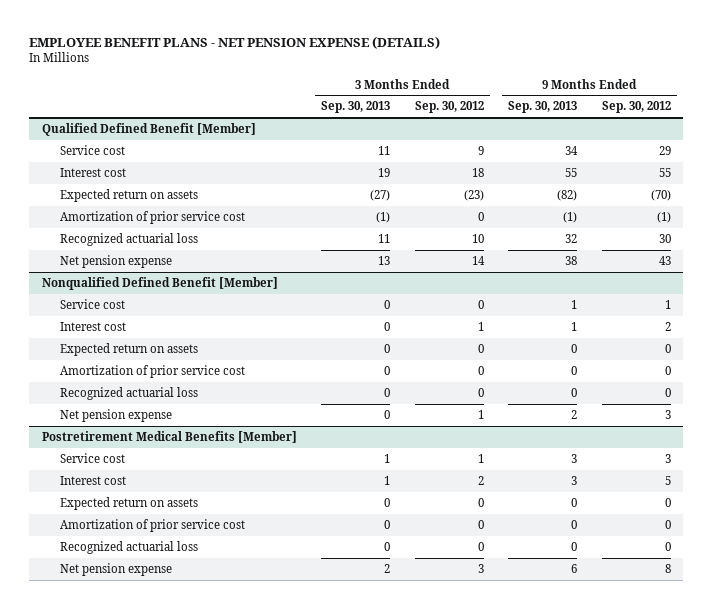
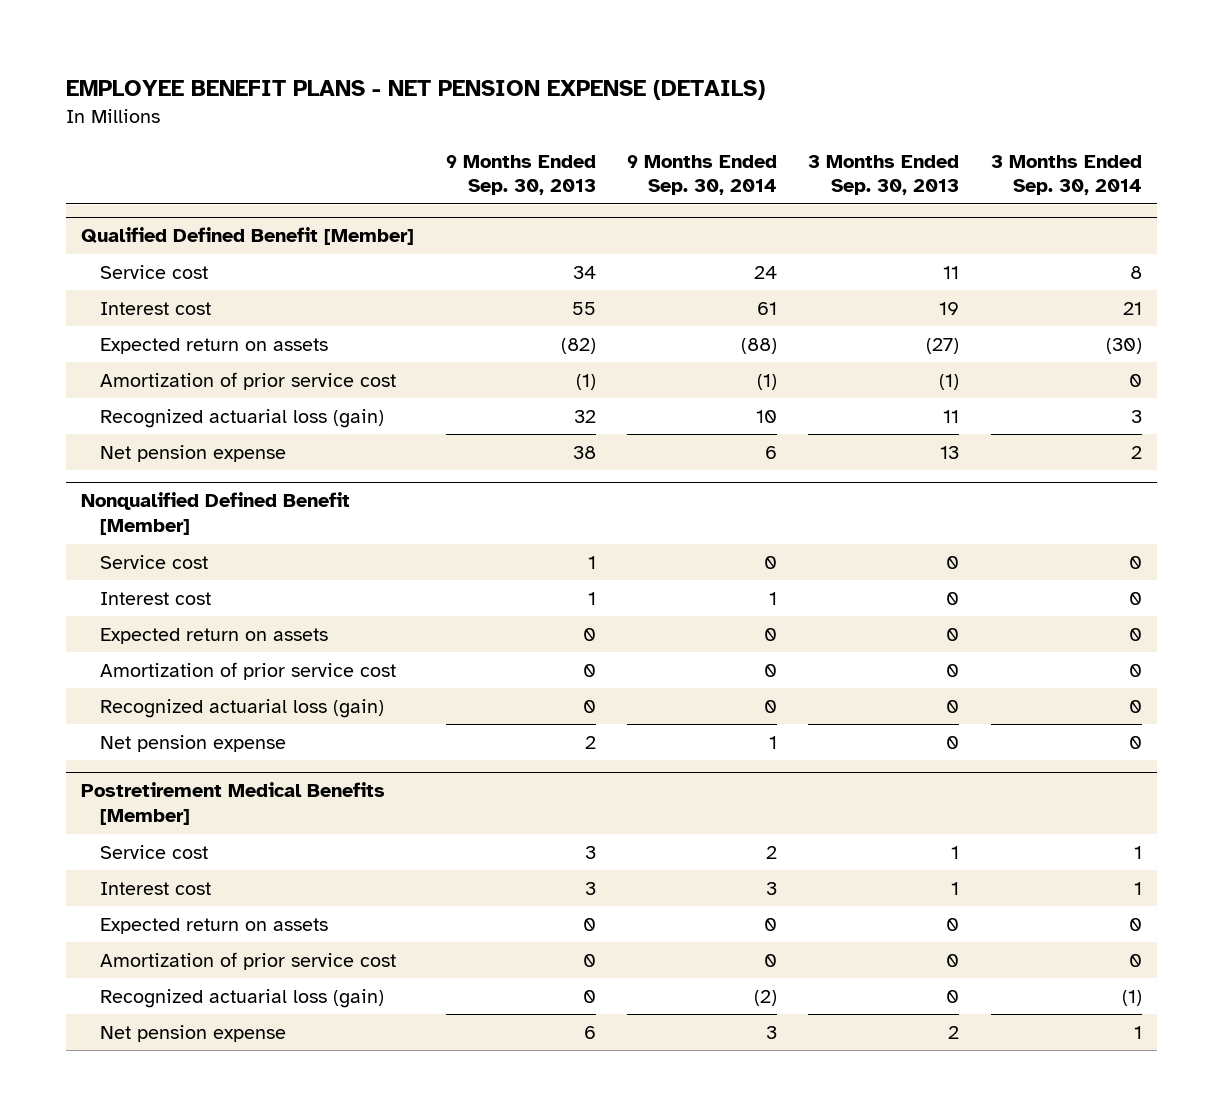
[414,101,484,114] Sep. 30, 2012 -> none
[601,101,671,114] Sep. 30, 2012 -> none
none -> [627,154,778,196] 9 Months Ended Sep. 30, 2014
none -> [990,154,1142,196] 3 Months Ended Sep. 30, 2014
[59,232,198,246] Recognized actuarial loss -> [99,408,384,428] Recognized actuarial loss (gain)
[59,386,198,400] Recognized actuarial loss -> [99,698,384,718] Recognized actuarial loss (gain)
[59,540,198,554] Recognized actuarial loss -> [99,988,384,1008] Recognized actuarial loss (gain)

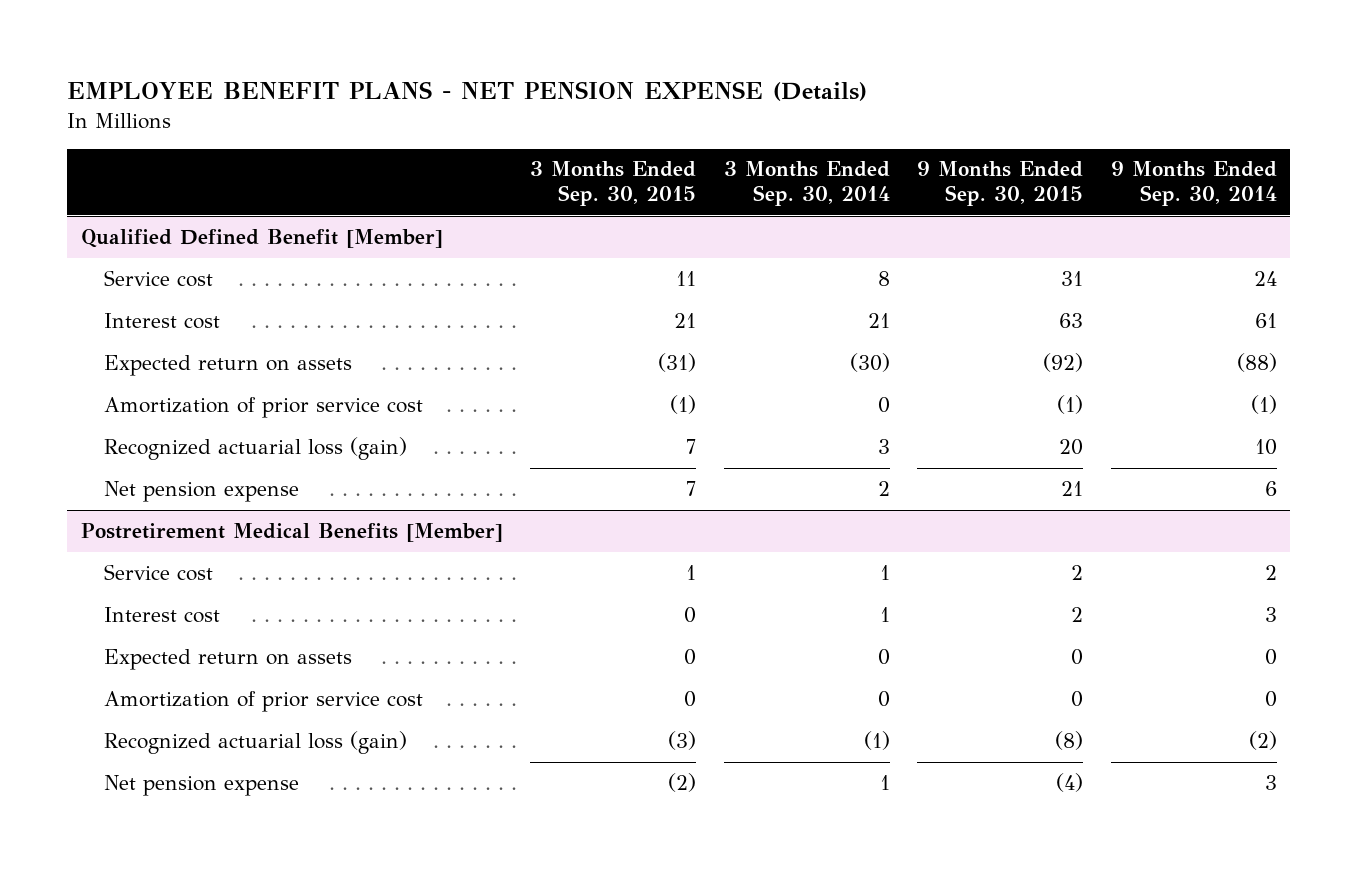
[65,80,765,101] EMPLOYEE BENEFIT PLANS - NET PENSION EXPENSE (DETAILS) -> [67,81,868,102] EMPLOYEE BENEFIT PLANS - NET PENSION EXPENSE (Details)
[445,154,596,196] 9 Months Ended Sep. 30, 2013 -> none
[808,154,960,196] 3 Months Ended Sep. 30, 2013 -> none
none -> [530,161,697,207] 3 Months Ended Sep. 30, 2015
none -> [917,161,1084,207] 9 Months Ended Sep. 30, 2015
[81,492,351,536] Nonqualified Defined Benefit [Member] -> none
[99,554,208,569] Service cost -> none
[99,591,211,605] Interest cost -> none
[99,627,328,644] Expected return on assets -> none
[99,661,396,680] Amortization of prior service cost -> none
[99,698,384,718] Recognized actuarial loss (gain) -> none
[99,734,286,752] Net pension expense -> none

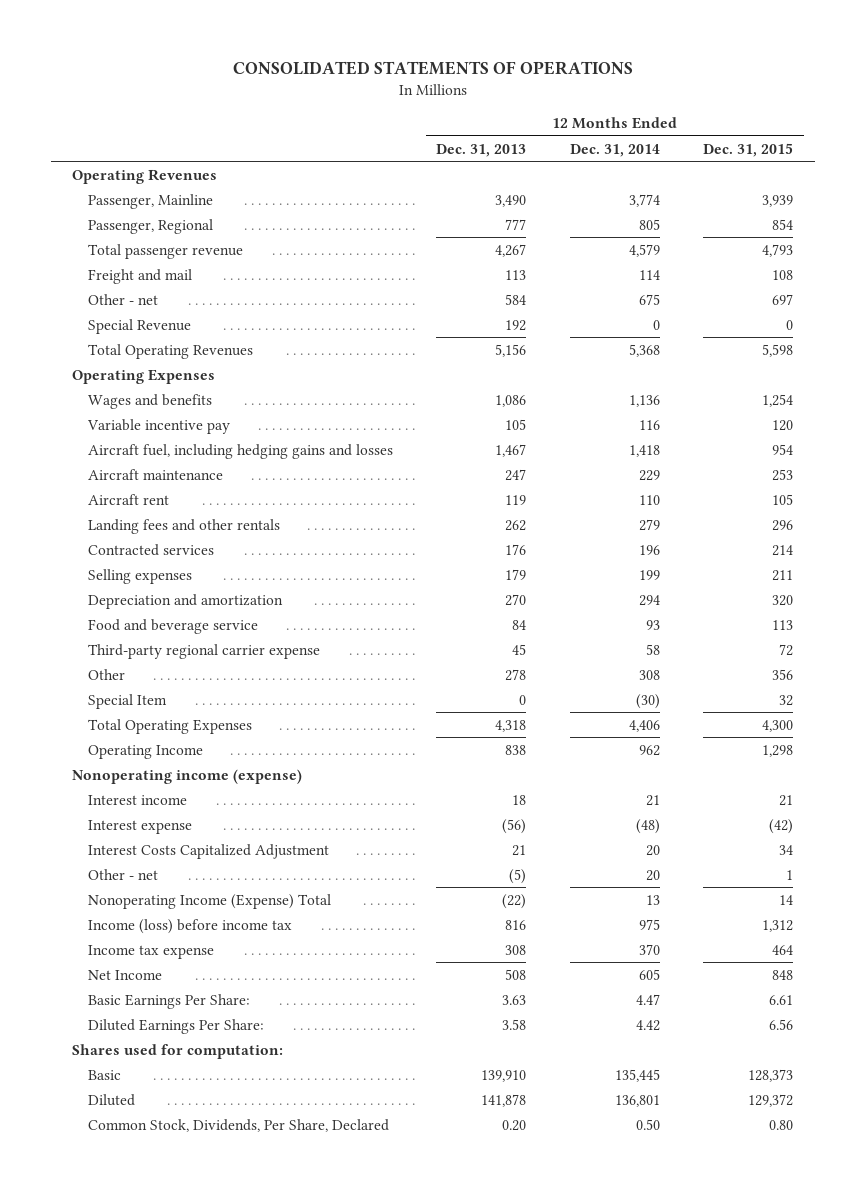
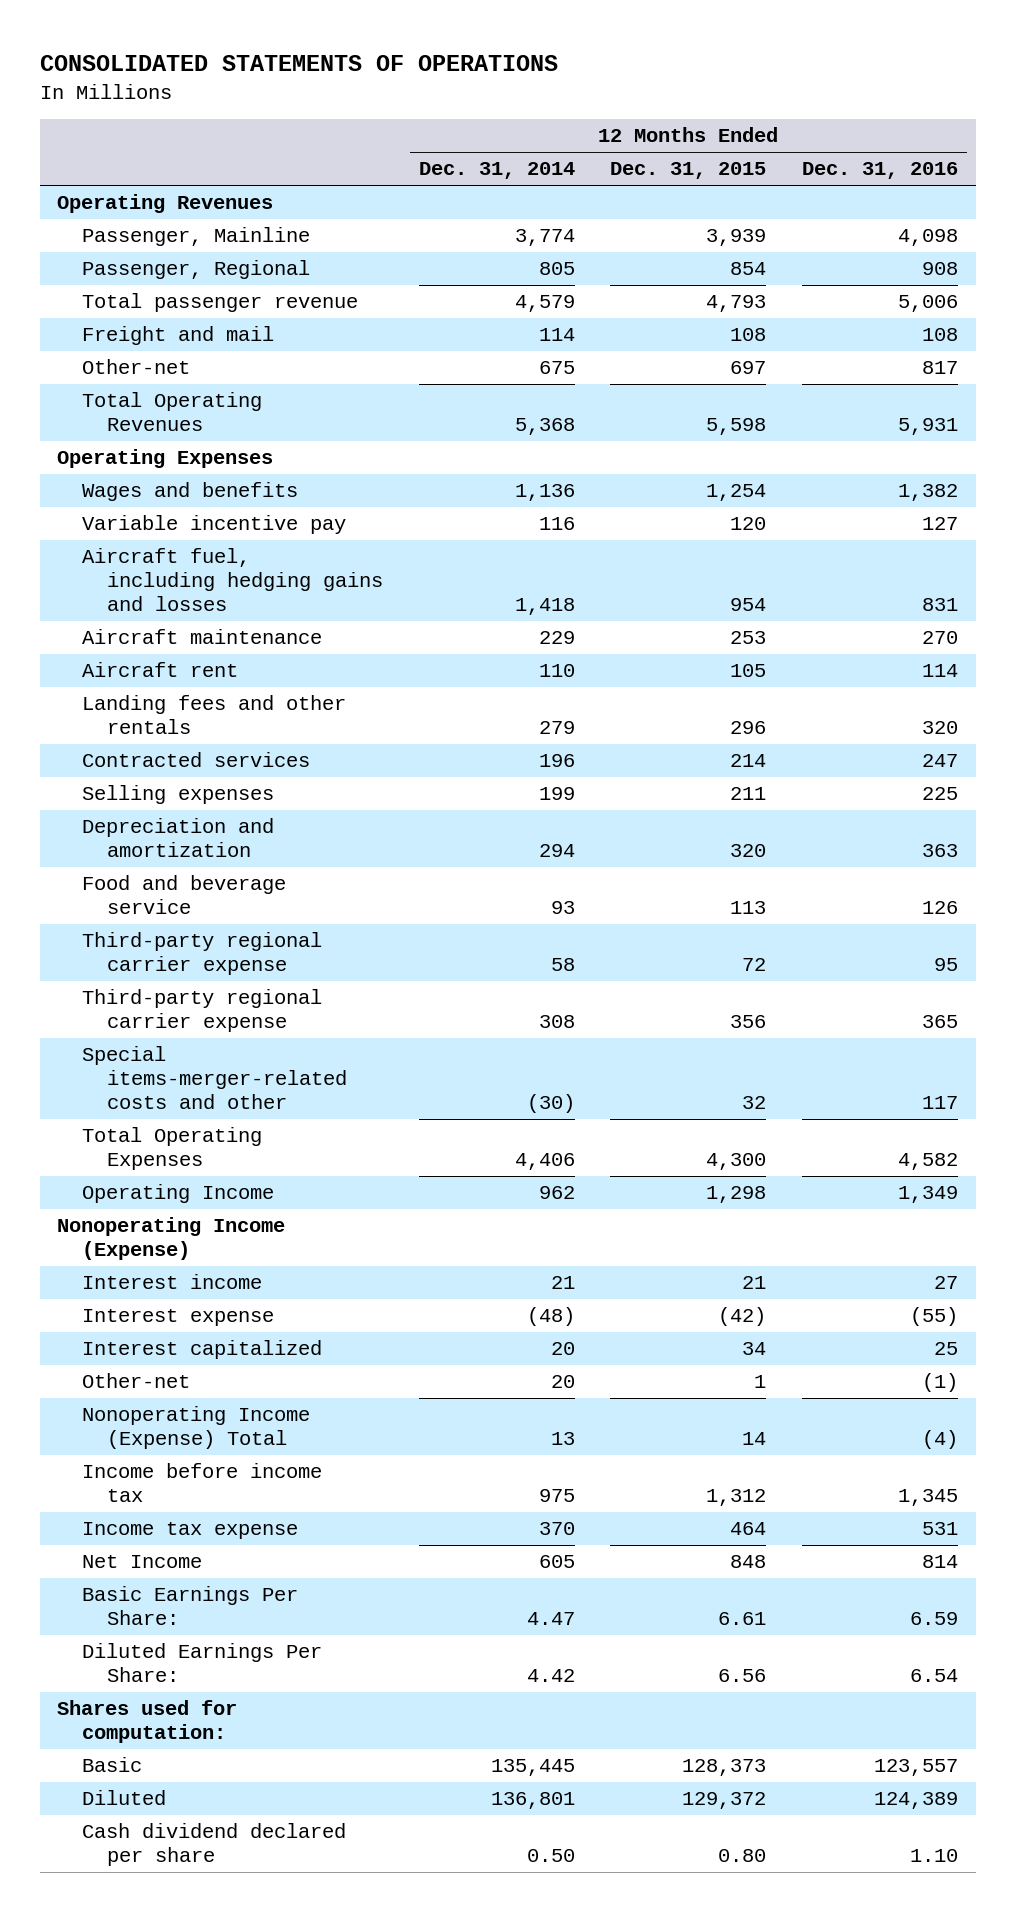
[436,143,527,157] Dec. 31, 2013 -> none
none -> [801,162,958,180] Dec. 31, 2016
[88,318,192,334] Special Revenue -> none
[88,293,159,305] Other - net -> [82,359,191,375] Other-net
[88,668,126,680] Other -> [82,989,323,1033] Third-party regional carrier expense
[88,693,168,709] Special Item -> [82,1046,347,1110] Special items-merger-related costs and other
[72,768,303,784] Nonoperating income (expense) -> [57,1217,286,1261] Nonoperating Income (Expense)
[88,843,330,859] Interest Costs Capitalized Adjustment -> [82,1340,323,1360] Interest capitalized
[88,868,159,880] Other - net -> [82,1373,191,1389] Other-net
[88,918,293,934] Income (loss) before income tax -> [82,1463,323,1503] Income before income tax
[88,1118,390,1132] Common Stock, Dividends, Per Share, Declared -> [82,1823,347,1867] Cash dividend declared per share

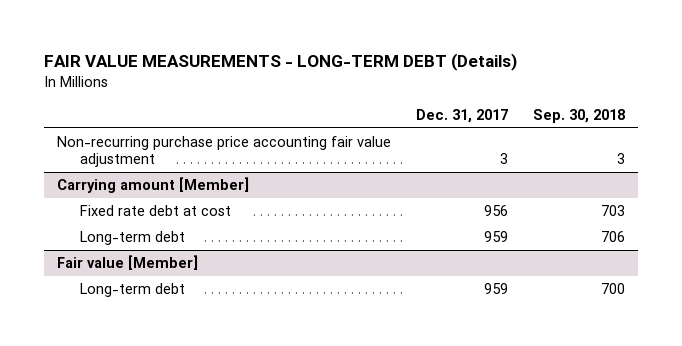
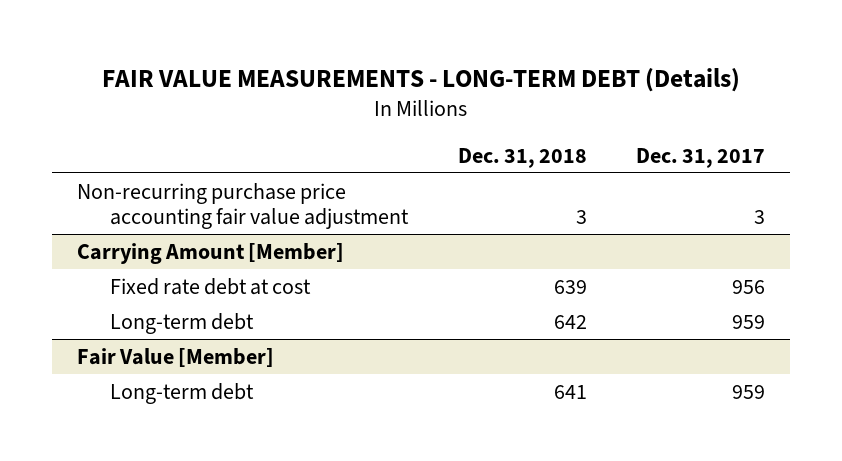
[533,108,626,123] Sep. 30, 2018 -> none
none -> [457,147,587,168] Dec. 31, 2018
[56,177,249,194] Carrying amount [Member] -> [77,242,345,264] Carrying Amount [Member]
[56,255,198,271] Fair value [Member] -> [77,347,275,367] Fair Value [Member]

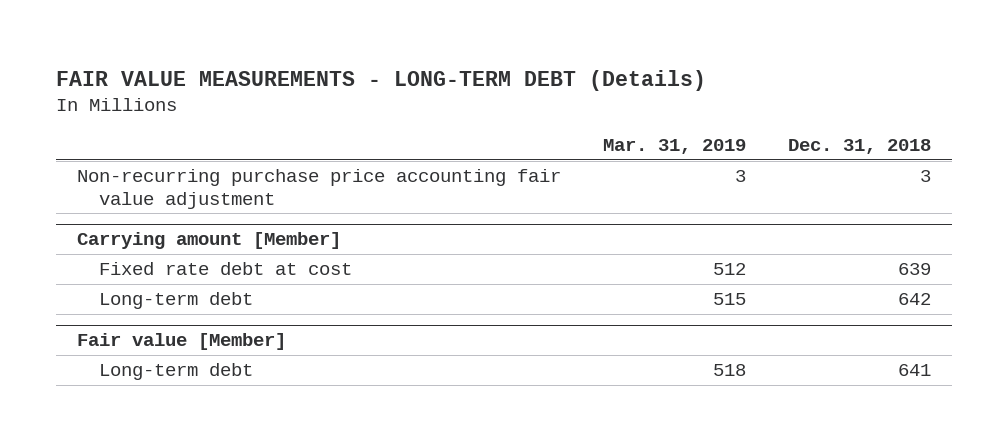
[636,147,766,168] Dec. 31, 2017 -> none
none -> [603,139,747,155] Mar. 31, 2019
[77,242,345,264] Carrying Amount [Member] -> [77,232,342,250] Carrying amount [Member]
[77,347,275,367] Fair Value [Member] -> [77,333,287,351] Fair value [Member]

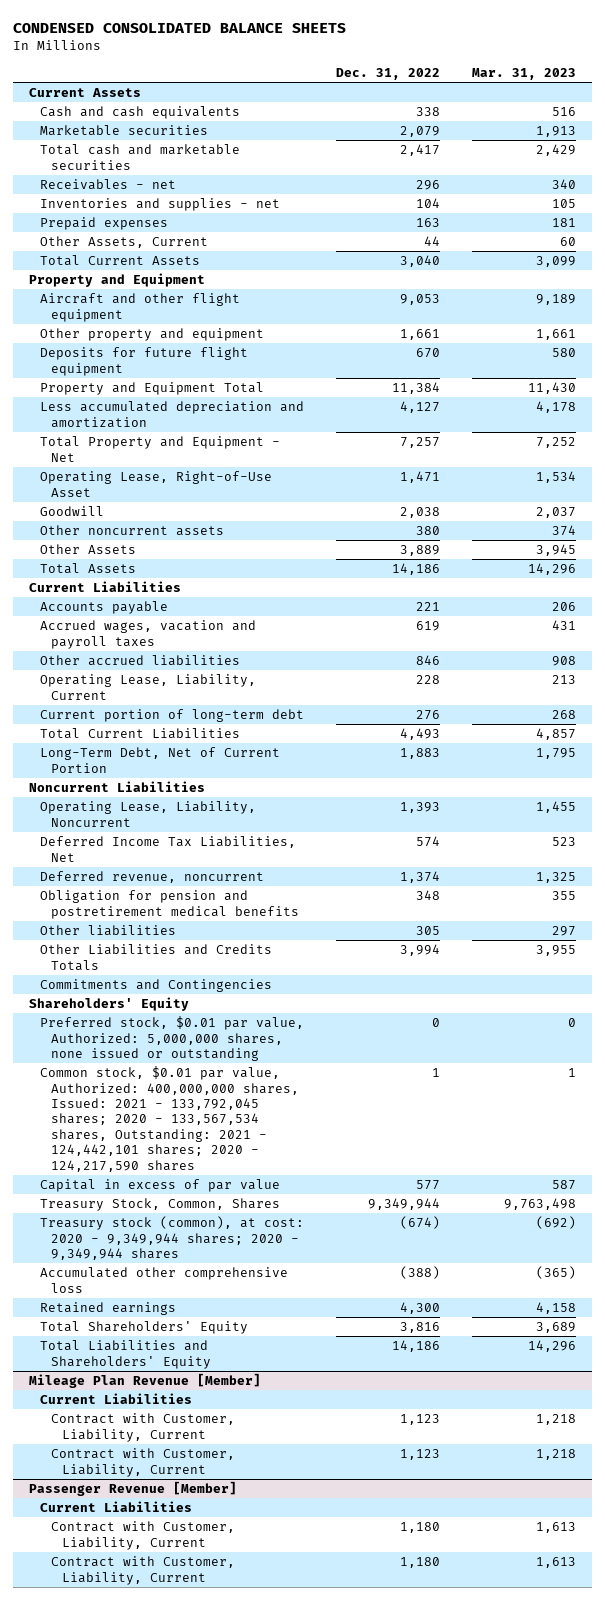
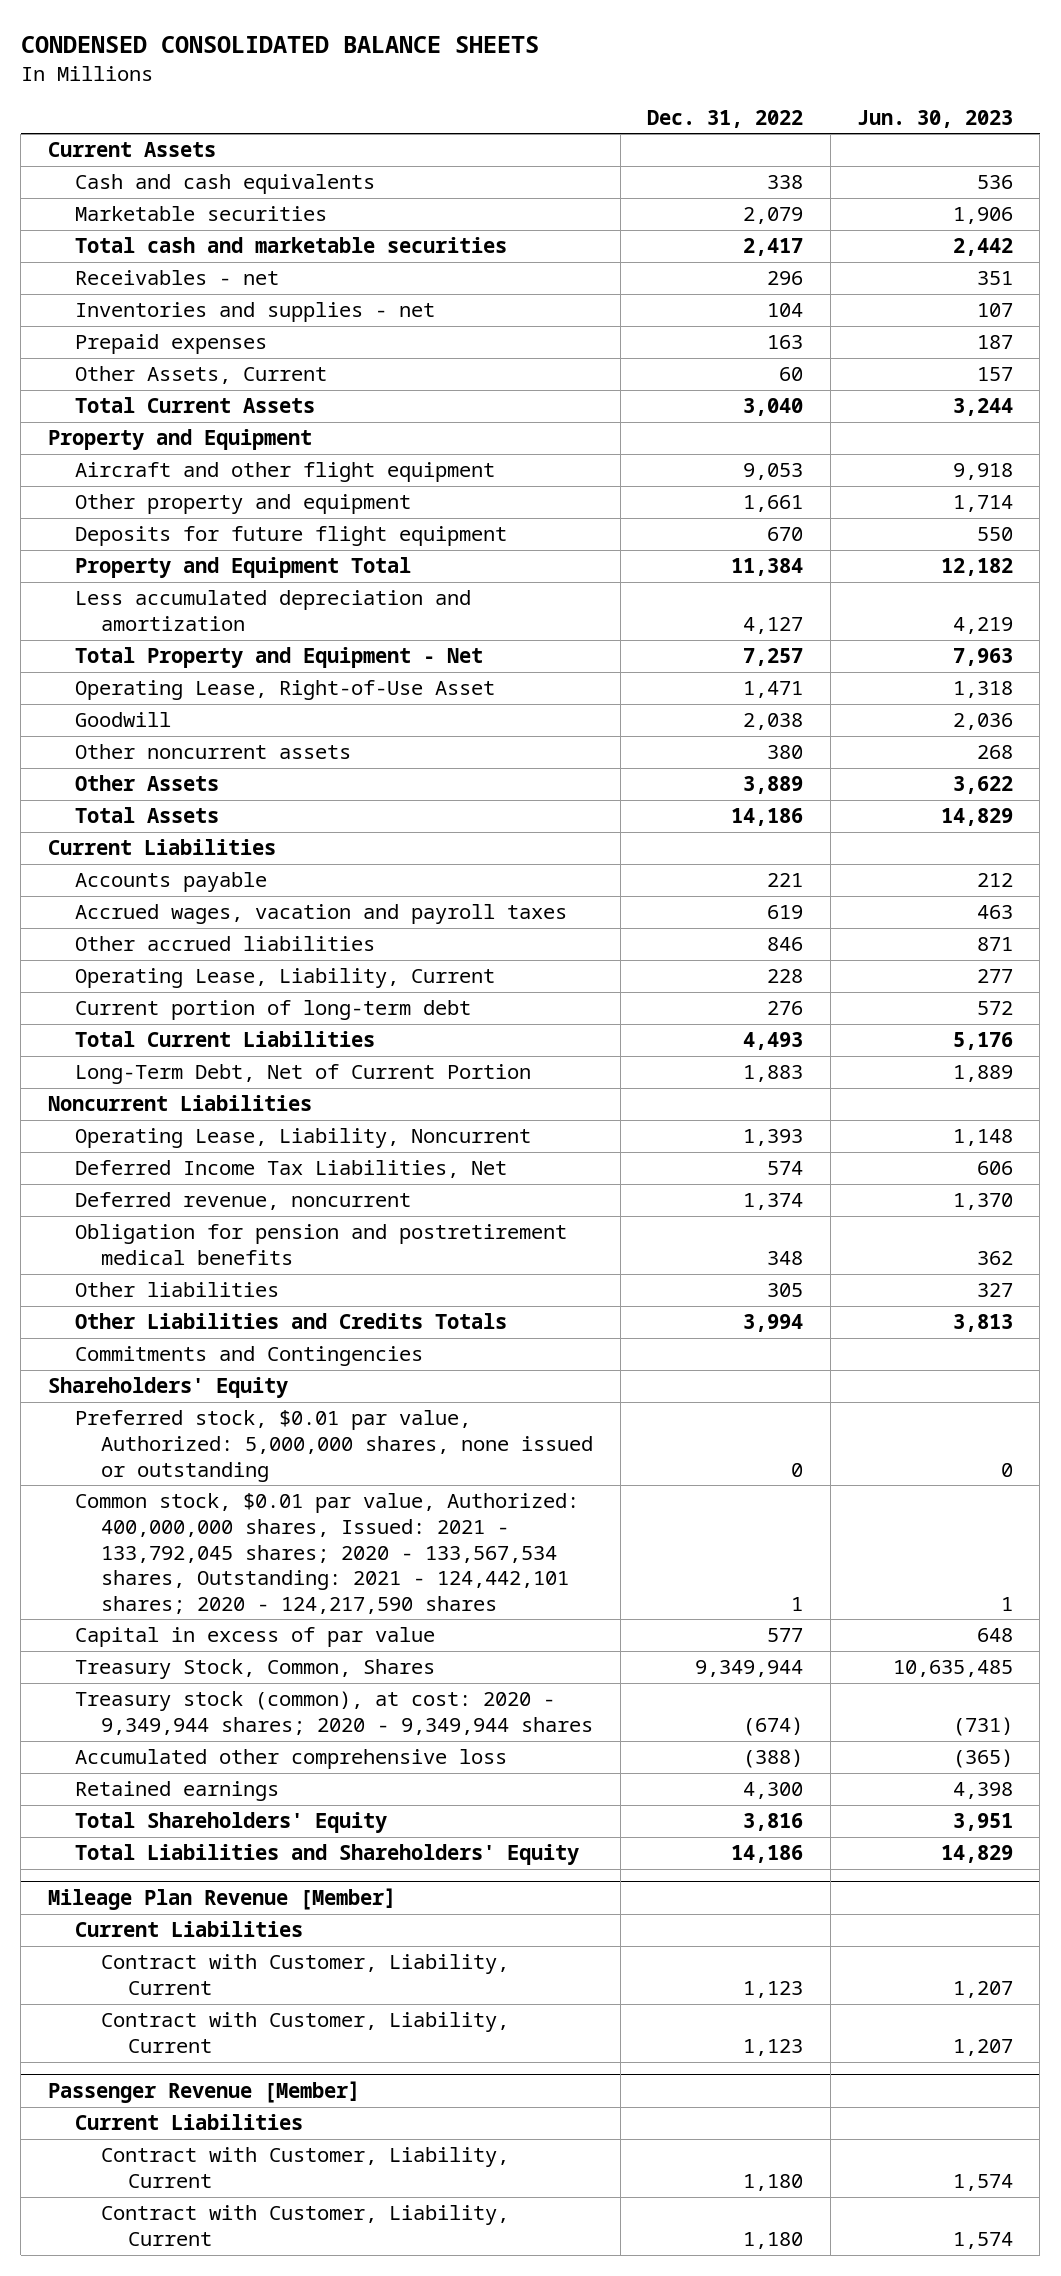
[471,67,576,80] Mar. 31, 2023 -> none
none -> [856,109,1013,128] Jun. 30, 2023
[423,236,440,247] 44 -> [779,367,804,382] 60

